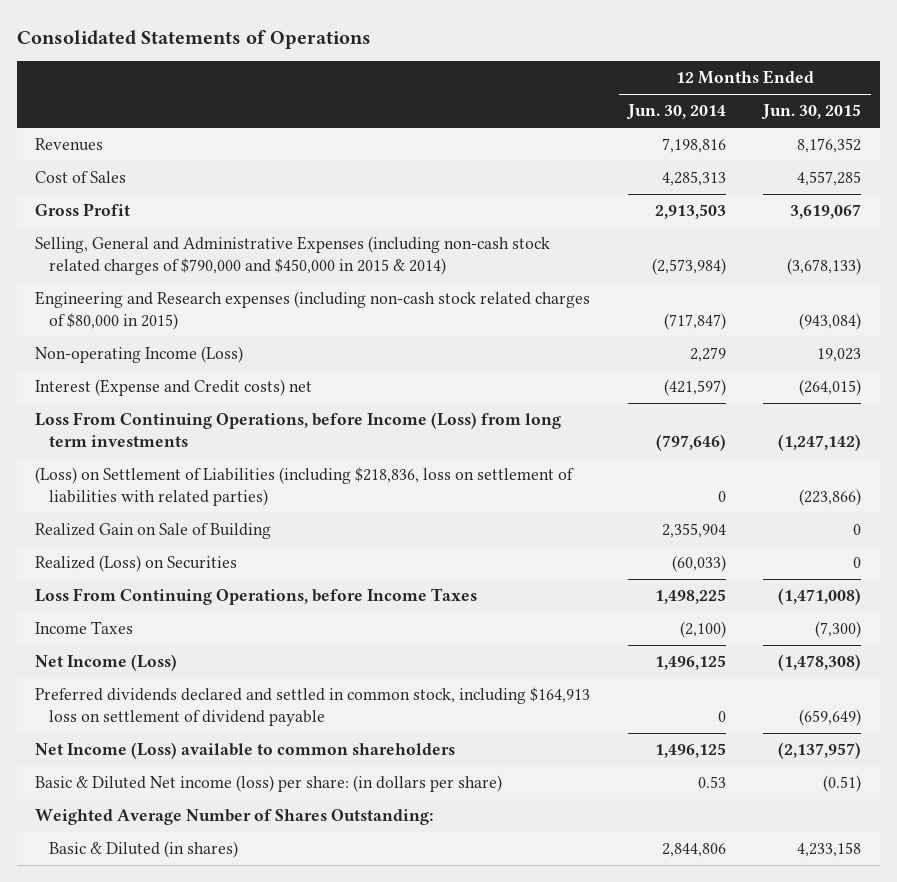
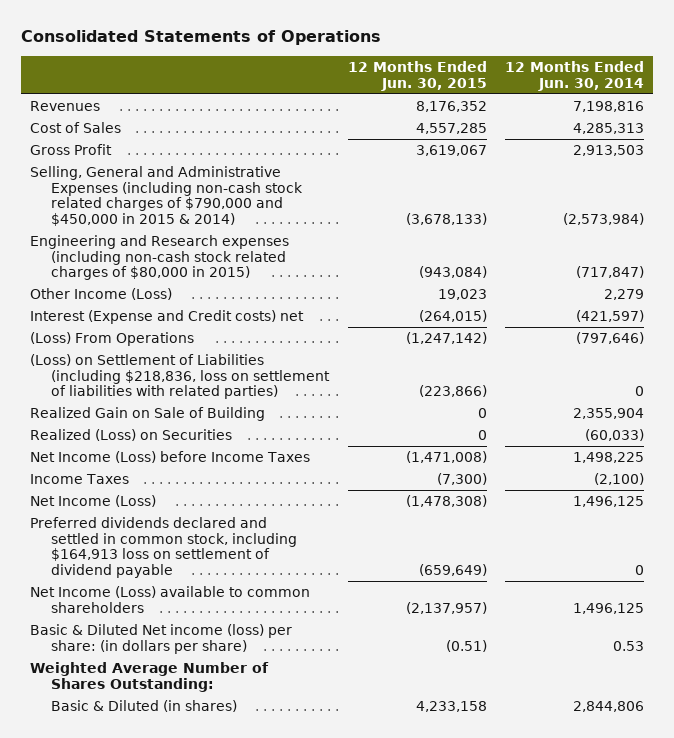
[35,346,244,364] Non-operating Income (Loss) -> [30,287,173,300] Other Income (Loss)
[35,412,562,448] Loss From Continuing Operations, before Income (Loss) from long term investments -> [30,331,195,346] (Loss) From Operations
[35,588,478,606] Loss From Continuing Operations, before Income Taxes -> [30,450,311,463] Net Income (Loss) before Income Taxes

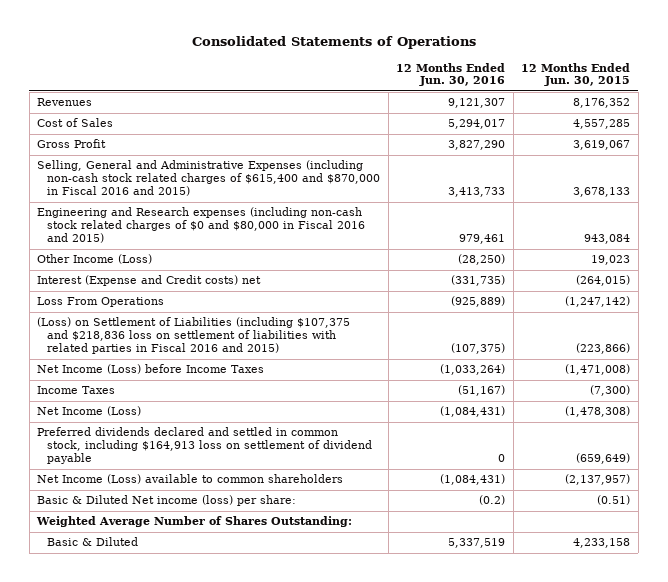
[505,60,645,91] 12 Months Ended Jun. 30, 2014 -> none
none -> [396,62,506,87] 12 Months Ended Jun. 30, 2016
[30,165,304,227] Selling, General and Administrative Expenses (including non-cash stock related charges of $790,000 and $450,000 in 2015 & 2014) -> [37,160,381,197] Selling, General and Administrative Expenses (including non-cash stock related charges of $615,400 and $870,000 in Fiscal 2016 and 2015)
[405,213,487,226] (3,678,133) -> [573,187,631,198] 3,678,133
[30,234,290,281] Engineering and Research expenses (including non-cash stock related charges of $80,000 in 2015) -> [37,207,366,244] Engineering and Research expenses (including non-cash stock related charges of $0 and $80,000 in Fiscal 2016 and 2015)
[418,266,487,279] (943,084) -> [584,234,631,245] 943,084
[30,406,266,421] Realized Gain on Sale of Building -> none
[30,428,233,441] Realized (Loss) on Securities -> none
[30,331,195,346] (Loss) From Operations -> [37,297,165,308] Loss From Operations
[30,353,331,400] (Loss) on Settlement of Liabilities (including $218,836, loss on settlement of liabilities with related parties) -> [37,317,351,355] (Loss) on Settlement of Liabilities (including $107,375 and $218,836 loss on settlement of liabilities with related parties in Fiscal 2016 and 2015)
[30,623,293,654] Basic & Diluted Net income (loss) per share: (in dollars per share) -> [37,495,297,507] Basic & Diluted Net income (loss) per share:
[51,699,238,712] Basic & Diluted (in shares) -> [47,537,139,547] Basic & Diluted

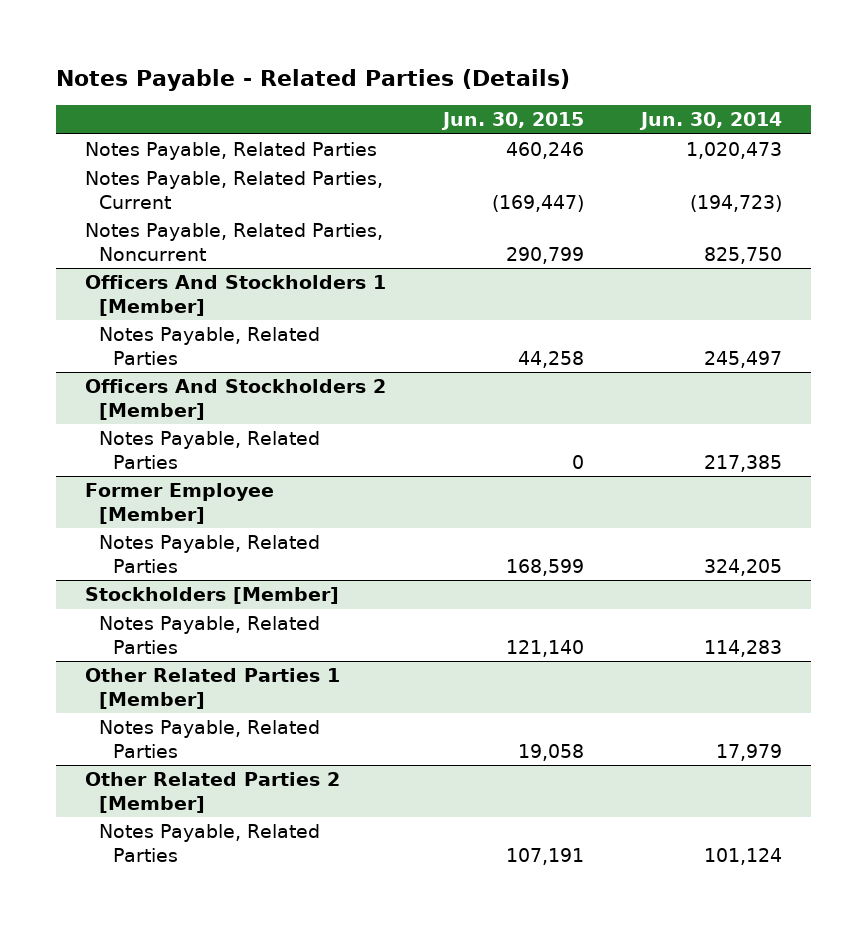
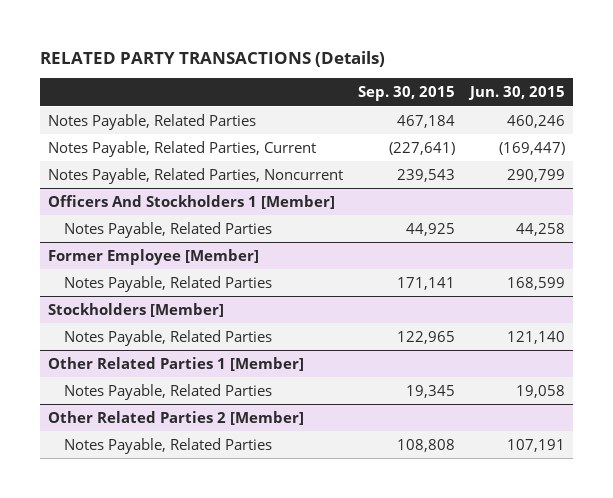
[56,68,571,91] Notes Payable - Related Parties (Details) -> [40,50,386,67] RELATED PARTY TRANSACTIONS (Details)
[639,112,783,131] Jun. 30, 2014 -> none
none -> [357,86,455,102] Sep. 30, 2015
[84,379,386,420] Officers And Stockholders 2 [Member] -> none
[98,431,320,469] Notes Payable, Related Parties -> none

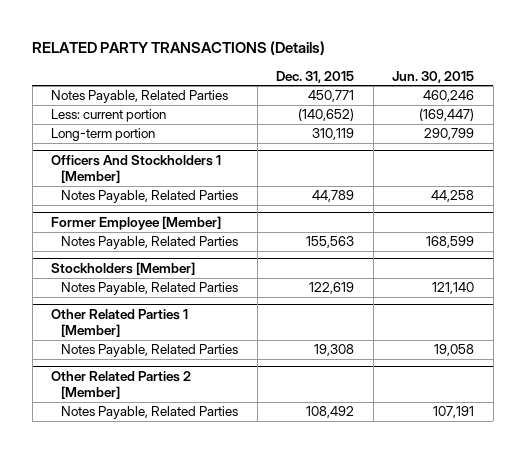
[357,86,455,102] Sep. 30, 2015 -> none
none -> [276,70,355,83] Dec. 31, 2015
[47,140,316,157] Notes Payable, Related Parties, Current -> [51,109,167,123] Less: current portion
[47,167,343,184] Notes Payable, Related Parties, Noncurrent -> [51,128,156,142] Long-term portion

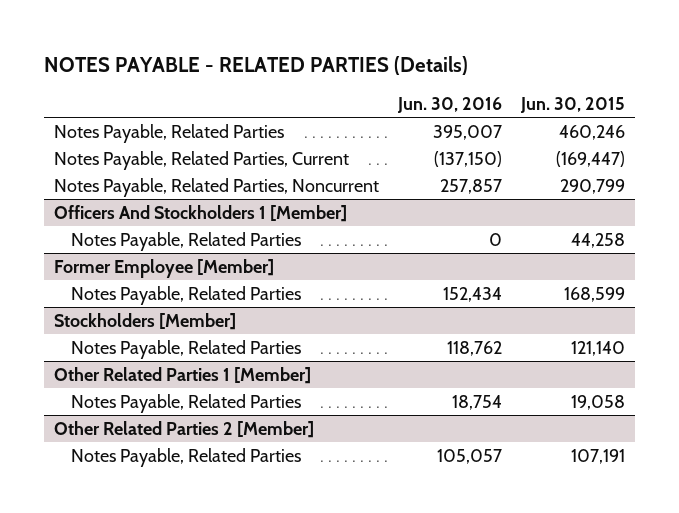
[32,40,326,55] RELATED PARTY TRANSACTIONS (Details) -> [44,56,469,76] NOTES PAYABLE - RELATED PARTIES (Details)
[276,70,355,83] Dec. 31, 2015 -> none
none -> [396,97,502,114] Jun. 30, 2016
[51,109,167,123] Less: current portion -> [53,151,349,171] Notes Payable, Related Parties, Current
[51,128,156,142] Long-term portion -> [53,178,379,198] Notes Payable, Related Parties, Noncurrent

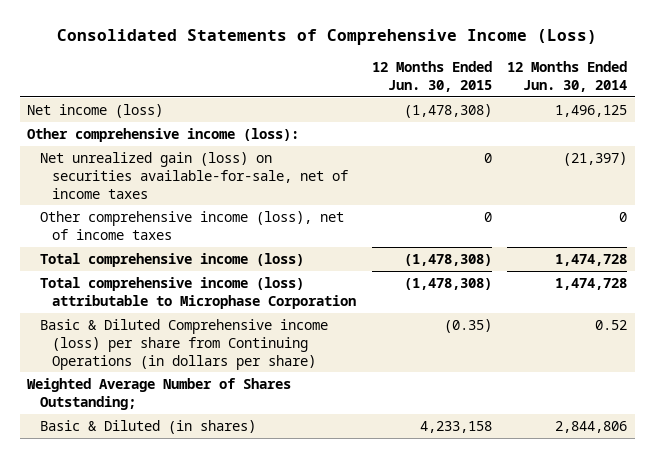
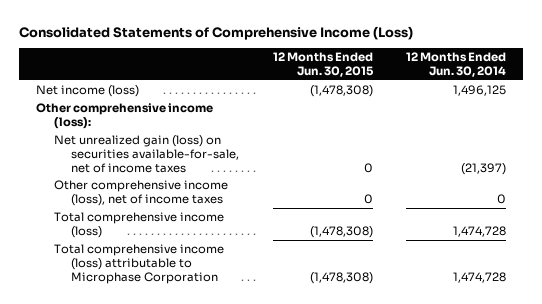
[39,318,328,370] Basic & Diluted Comprehensive income (loss) per share from Continuing Operations (in dollars per share) -> none
[27,377,292,410] Weighted Average Number of Shares Outstanding; -> none
[39,419,256,434] Basic & Diluted (in shares) -> none

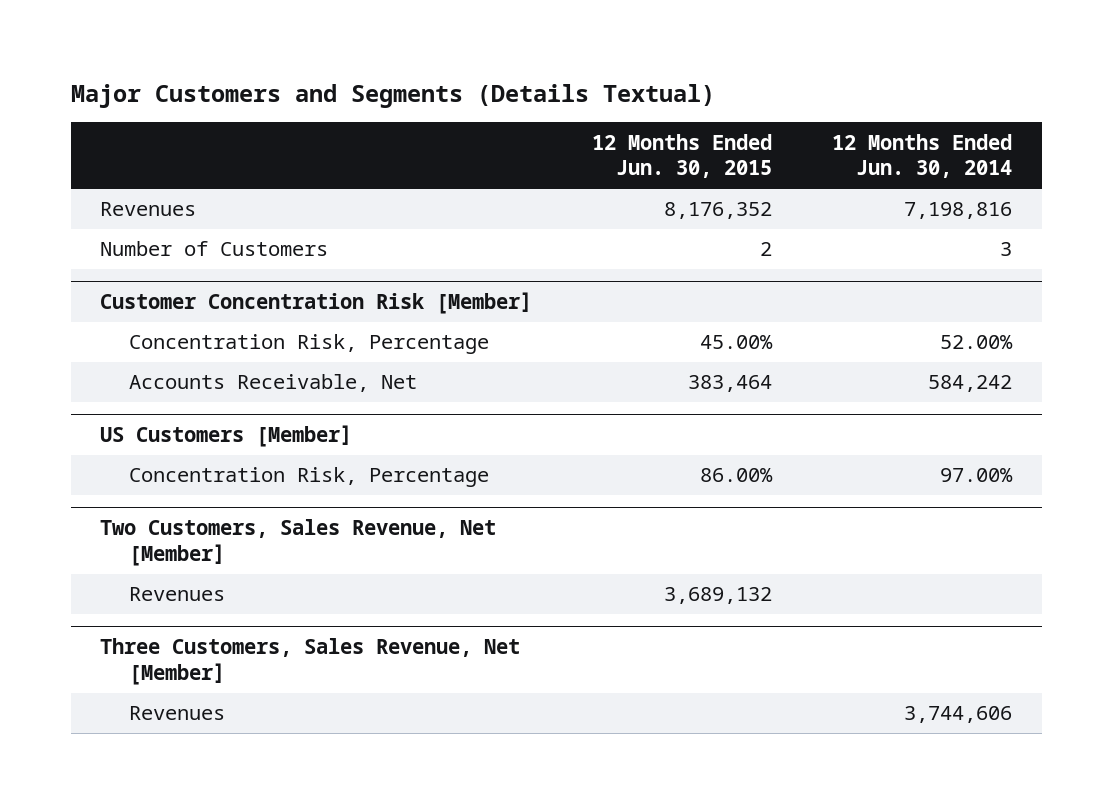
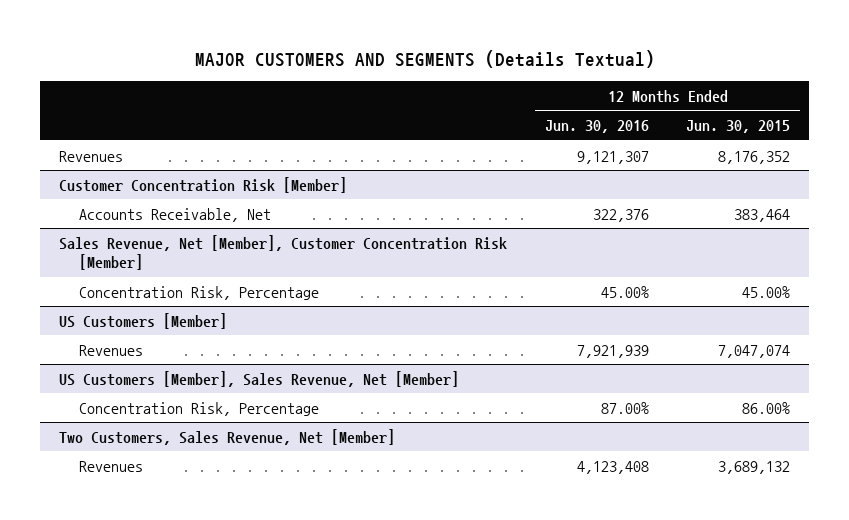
[70,84,715,109] Major Customers and Segments (Details Textual) -> [194,50,655,69] MAJOR CUSTOMERS AND SEGMENTS (Details Textual)
[832,133,1013,179] 12 Months Ended Jun. 30, 2014 -> none
none -> [544,120,649,134] Jun. 30, 2016
[100,241,329,257] Number of Customers -> none
[129,334,490,355] Concentration Risk, Percentage -> none
none -> [59,234,508,271] Sales Revenue, Net [Member], Customer Concentration Risk [Member]
none -> [78,285,319,300] Concentration Risk, Percentage
none -> [78,344,143,356] Revenues
none -> [59,370,460,387] US Customers [Member], Sales Revenue, Net [Member]
[100,638,521,685] Three Customers, Sales Revenue, Net [Member] -> none
[129,706,226,721] Revenues -> none

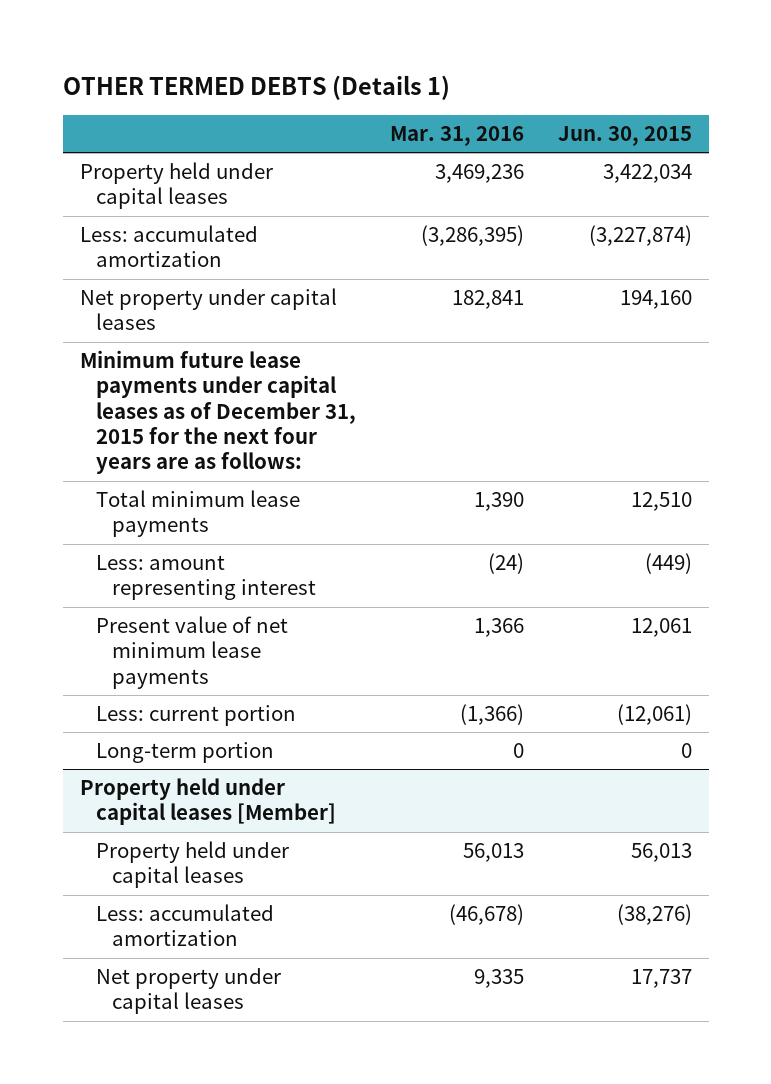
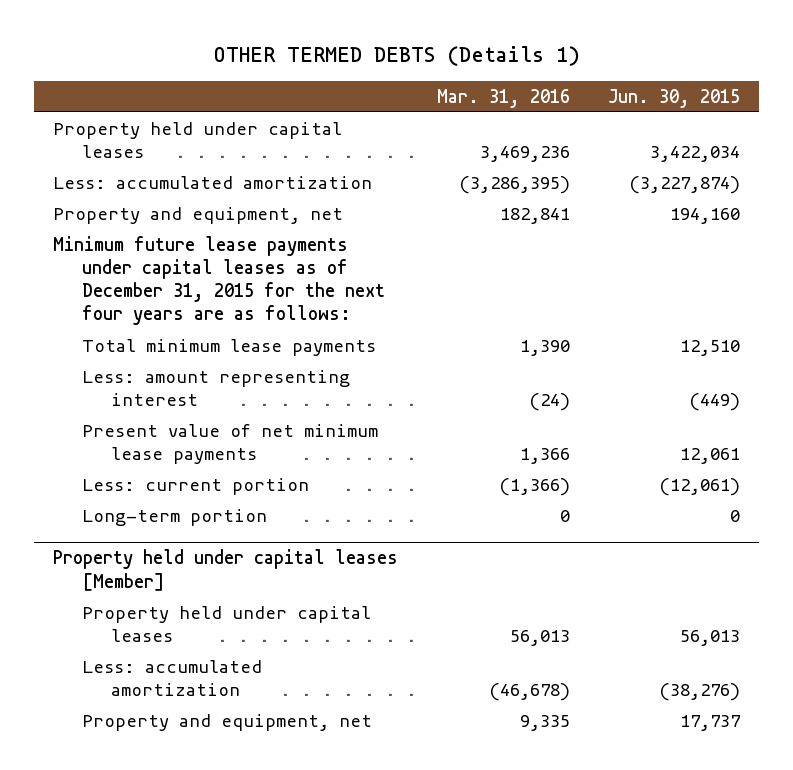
[79,288,337,331] Net property under capital leases -> [53,206,344,224] Property and equipment, net
[96,968,282,1015] Net property under capital leases -> [82,713,373,731] Property and equipment, net

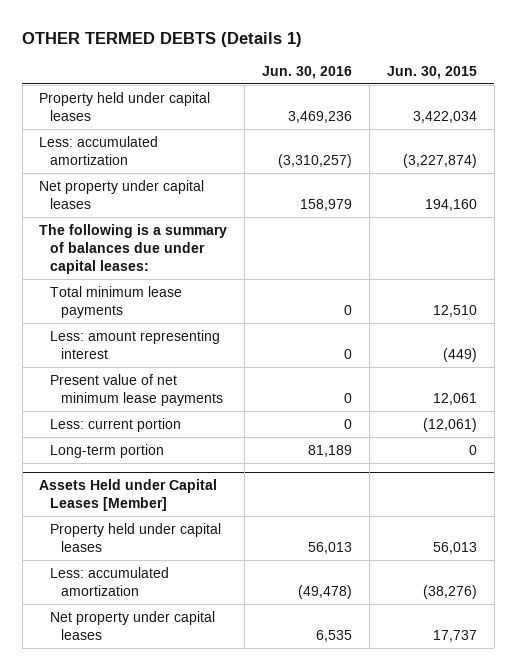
[436,88,570,108] Mar. 31, 2016 -> none
none -> [262,66,353,80] Jun. 30, 2016
[53,206,344,224] Property and equipment, net -> [39,179,205,209] Net property under capital leases
[53,235,386,326] Minimum future lease payments under capital leases as of December 31, 2015 for the next four years are as follows: -> [39,223,228,275] The following is a summary of balances due under capital leases:
[53,549,399,591] Property held under capital leases [Member] -> [39,478,218,512] Assets Held under Capital Leases [Member]
[82,713,373,731] Property and equipment, net -> [50,610,216,640] Net property under capital leases

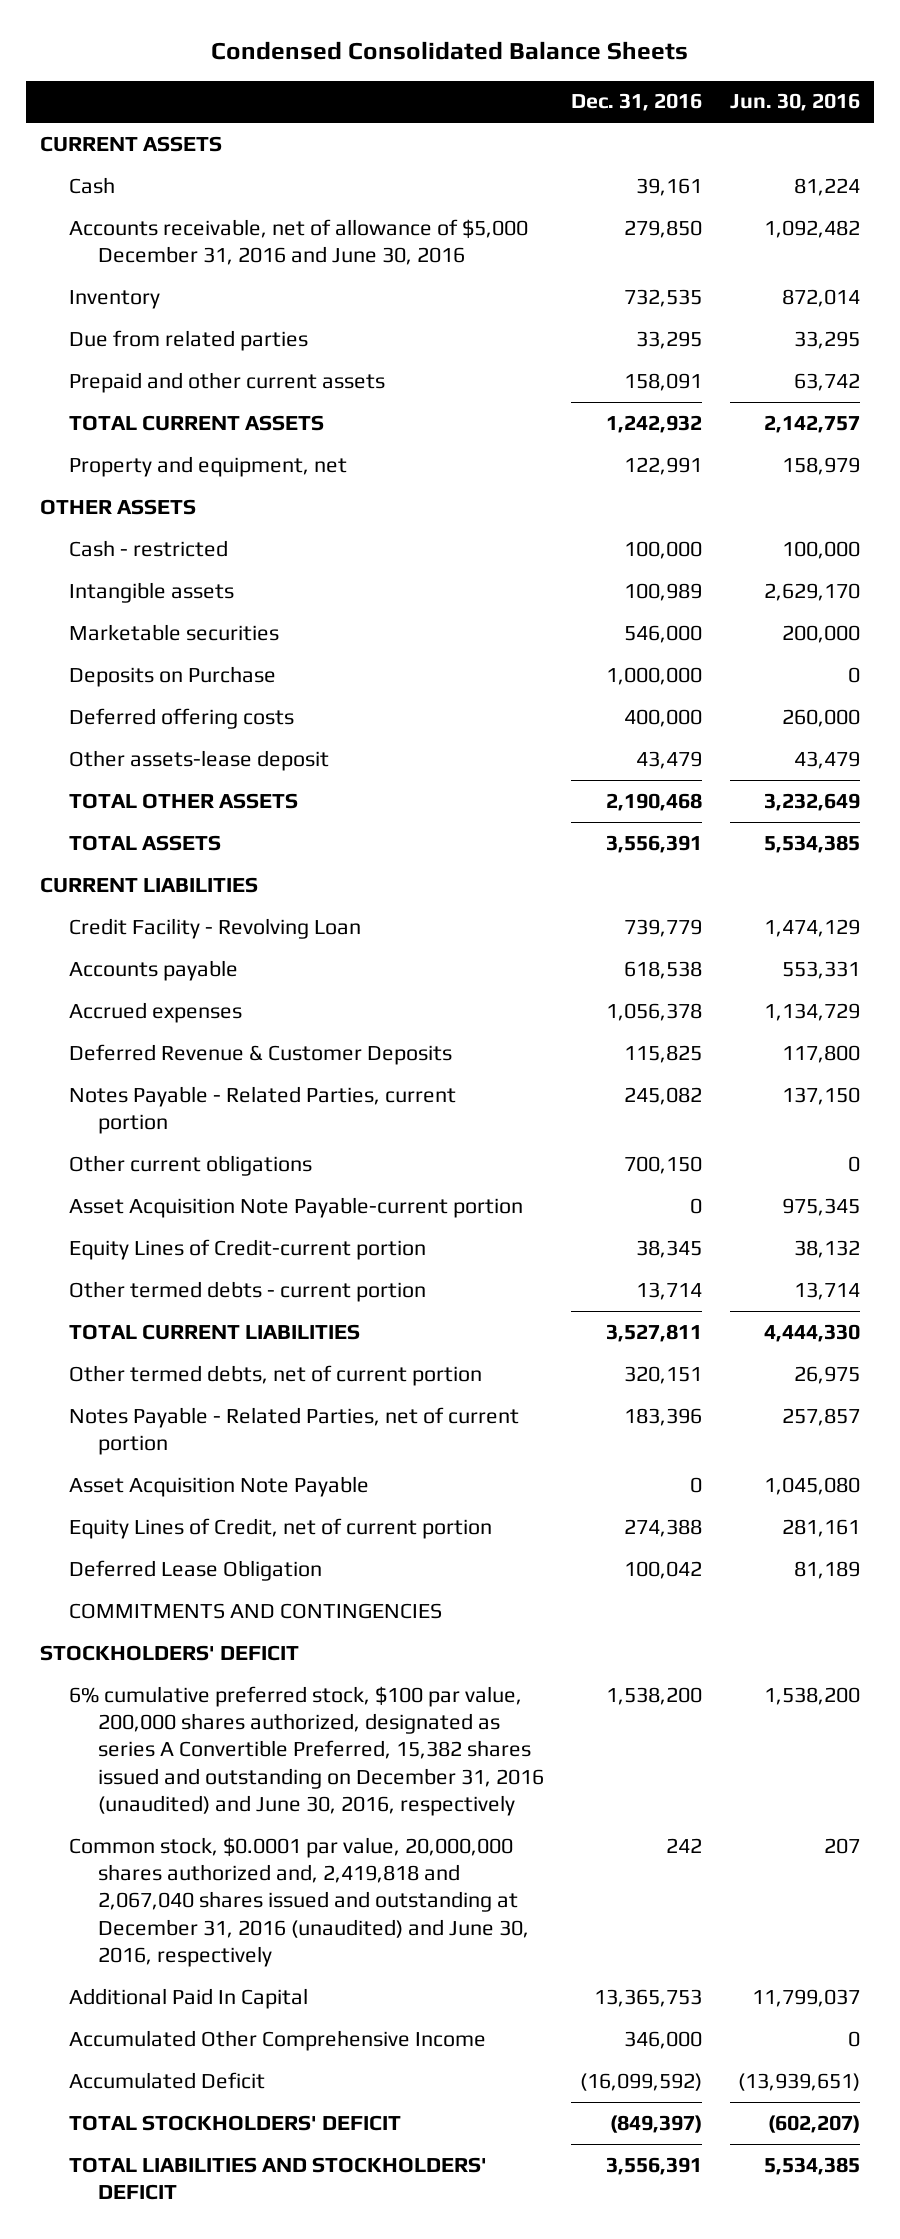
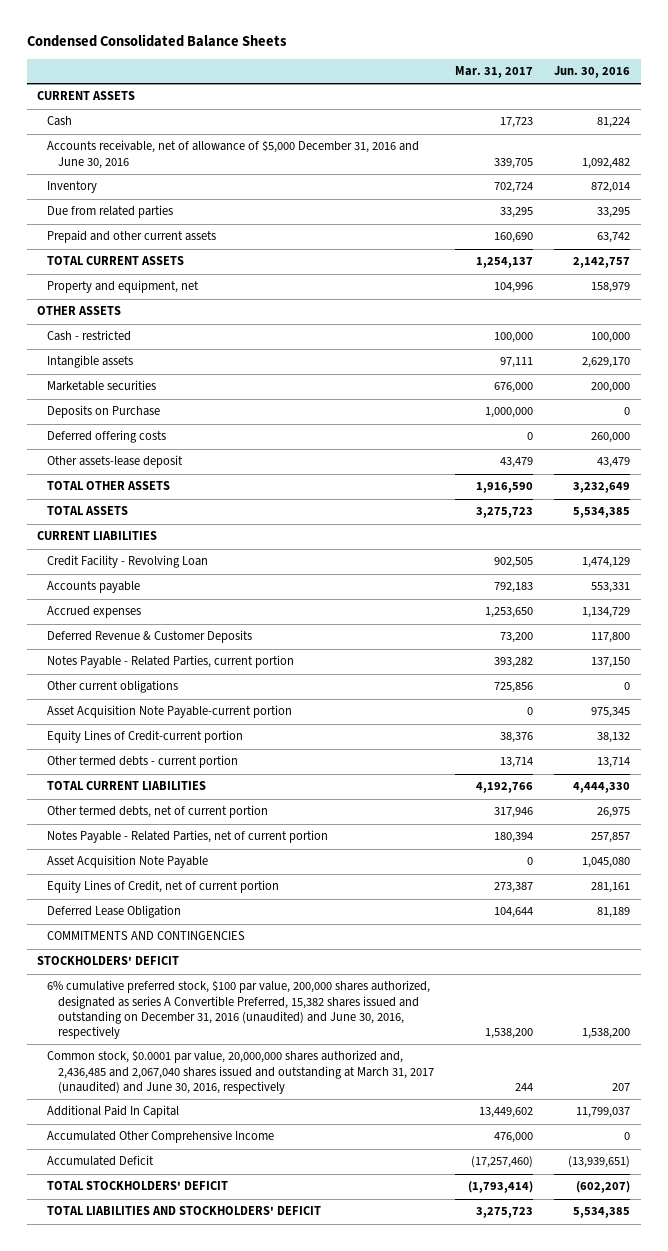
[571,93,703,112] Dec. 31, 2016 -> none
none -> [455,65,534,78] Mar. 31, 2017
[68,1836,529,1967] Common stock, $0.0001 par value, 20,000,000 shares authorized and, 2,419,818 and 2,067,040 shares issued and outstanding at December 31, 2016 (unaudited) and June 30, 2016, respectively -> [47,1050,434,1094] Common stock, $0.0001 par value, 20,000,000 shares authorized and, 2,436,485 and 2,067,040 shares issued and outstanding at March 31, 2017 (unaudited) and June 30, 2016, respectively

